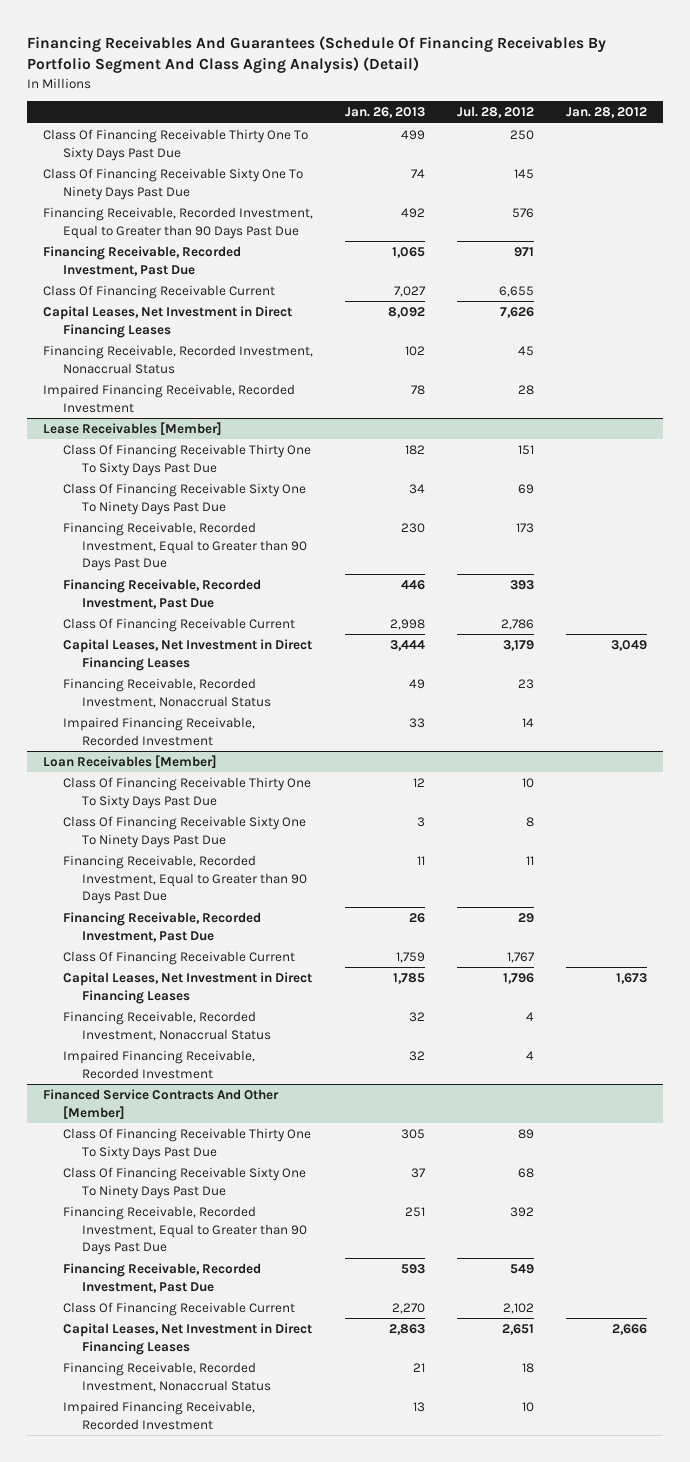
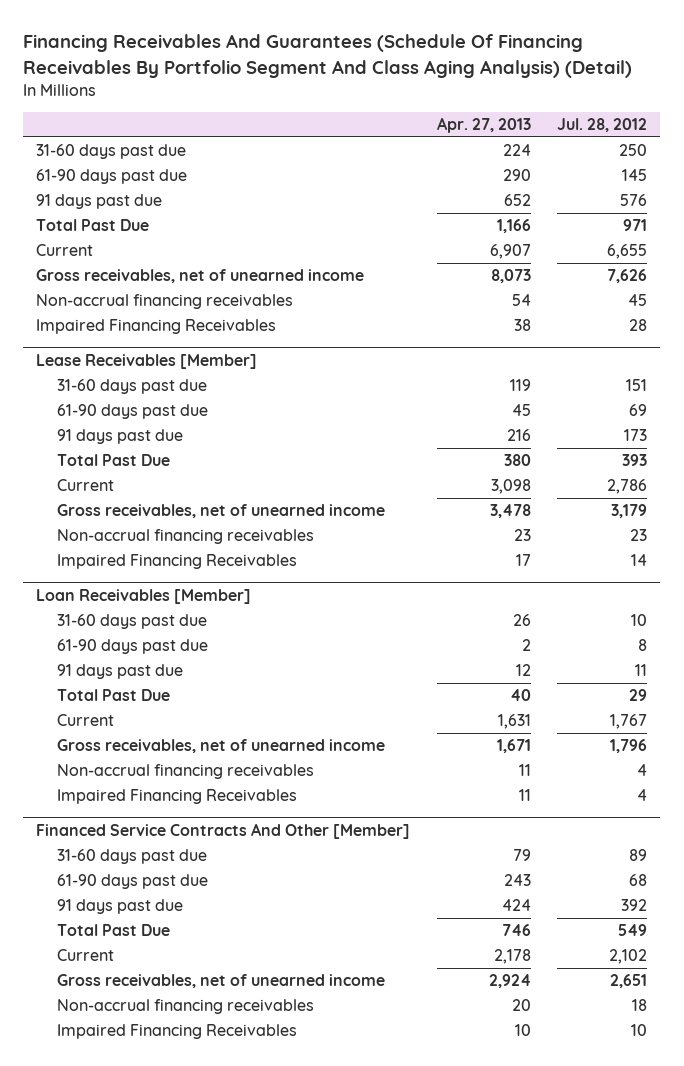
[345,107,426,119] Jan. 26, 2013 -> none
[566,107,648,119] Jan. 28, 2012 -> none
none -> [436,116,531,133] Apr. 27, 2013
[42,128,308,161] Class Of Financing Receivable Thirty One To Sixty Days Past Due -> [36,144,187,160] 31-60 days past due
[42,167,303,200] Class Of Financing Receivable Sixty One To Ninety Days Past Due -> [36,169,188,185] 61-90 days past due
[42,206,313,239] Financing Receivable, Recorded Investment, Equal to Greater than 90 Days Past Due -> [36,194,163,210] 91 days past due
[42,245,241,276] Financing Receivable, Recorded Investment, Past Due -> [36,219,150,232] Total Past Due
[42,284,275,299] Class Of Financing Receivable Current -> [36,244,94,257] Current
[42,305,292,338] Capital Leases, Net Investment in Direct Financing Leases -> [36,269,365,284] Gross receivables, net of unearned income
[42,344,313,374] Financing Receivable, Recorded Investment, Nonaccrual Status -> [36,294,294,310] Non-accrual financing receivables
[42,383,295,413] Impaired Financing Receivable, Recorded Investment -> [36,319,277,335] Impaired Financing Receivables
[62,443,311,476] Class Of Financing Receivable Thirty One To Sixty Days Past Due -> [56,379,207,395] 31-60 days past due
[62,482,306,515] Class Of Financing Receivable Sixty One To Ninety Days Past Due -> [56,404,208,420] 61-90 days past due
[62,521,308,572] Financing Receivable, Recorded Investment, Equal to Greater than 90 Days Past Due -> [56,429,183,445] 91 days past due
[62,578,261,609] Financing Receivable, Recorded Investment, Past Due -> [56,454,170,467] Total Past Due
[62,617,295,632] Class Of Financing Receivable Current -> [56,479,114,492] Current
[62,638,312,671] Capital Leases, Net Investment in Direct Financing Leases -> [56,504,385,519] Gross receivables, net of unearned income
[62,677,272,708] Financing Receivable, Recorded Investment, Nonaccrual Status -> [56,529,314,545] Non-accrual financing receivables
[62,716,255,746] Impaired Financing Receivable, Recorded Investment -> [56,554,297,570] Impaired Financing Receivables
[62,776,311,809] Class Of Financing Receivable Thirty One To Sixty Days Past Due -> [56,614,207,630] 31-60 days past due
[62,815,306,848] Class Of Financing Receivable Sixty One To Ninety Days Past Due -> [56,639,208,655] 61-90 days past due
[62,854,308,905] Financing Receivable, Recorded Investment, Equal to Greater than 90 Days Past Due -> [56,664,183,680] 91 days past due
[62,911,261,942] Financing Receivable, Recorded Investment, Past Due -> [56,689,170,702] Total Past Due
[62,950,295,965] Class Of Financing Receivable Current -> [56,714,114,727] Current
[62,971,312,1004] Capital Leases, Net Investment in Direct Financing Leases -> [56,739,385,754] Gross receivables, net of unearned income
[62,1010,272,1041] Financing Receivable, Recorded Investment, Nonaccrual Status -> [56,764,314,780] Non-accrual financing receivables
[62,1049,255,1079] Impaired Financing Receivable, Recorded Investment -> [56,789,297,805] Impaired Financing Receivables
[62,1127,311,1160] Class Of Financing Receivable Thirty One To Sixty Days Past Due -> [56,849,207,865] 31-60 days past due
[62,1166,306,1199] Class Of Financing Receivable Sixty One To Ninety Days Past Due -> [56,874,208,890] 61-90 days past due
[62,1205,308,1256] Financing Receivable, Recorded Investment, Equal to Greater than 90 Days Past Due -> [56,899,183,915] 91 days past due
[62,1262,261,1293] Financing Receivable, Recorded Investment, Past Due -> [56,924,170,937] Total Past Due
[62,1301,295,1316] Class Of Financing Receivable Current -> [56,949,114,962] Current
[62,1322,312,1355] Capital Leases, Net Investment in Direct Financing Leases -> [56,974,385,989] Gross receivables, net of unearned income
[62,1361,272,1392] Financing Receivable, Recorded Investment, Nonaccrual Status -> [56,999,314,1015] Non-accrual financing receivables
[62,1400,255,1430] Impaired Financing Receivable, Recorded Investment -> [56,1024,297,1040] Impaired Financing Receivables

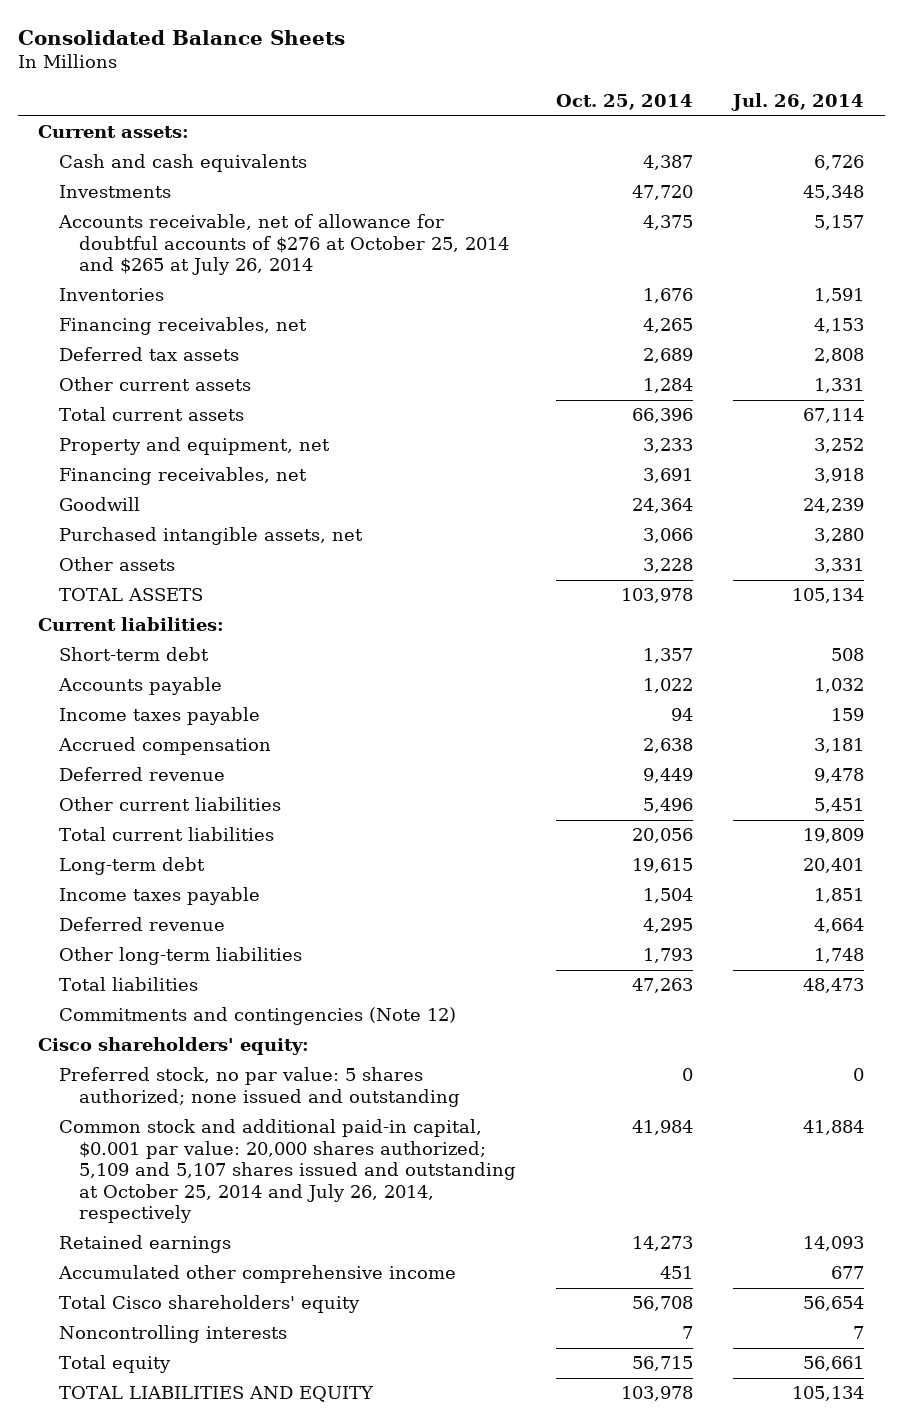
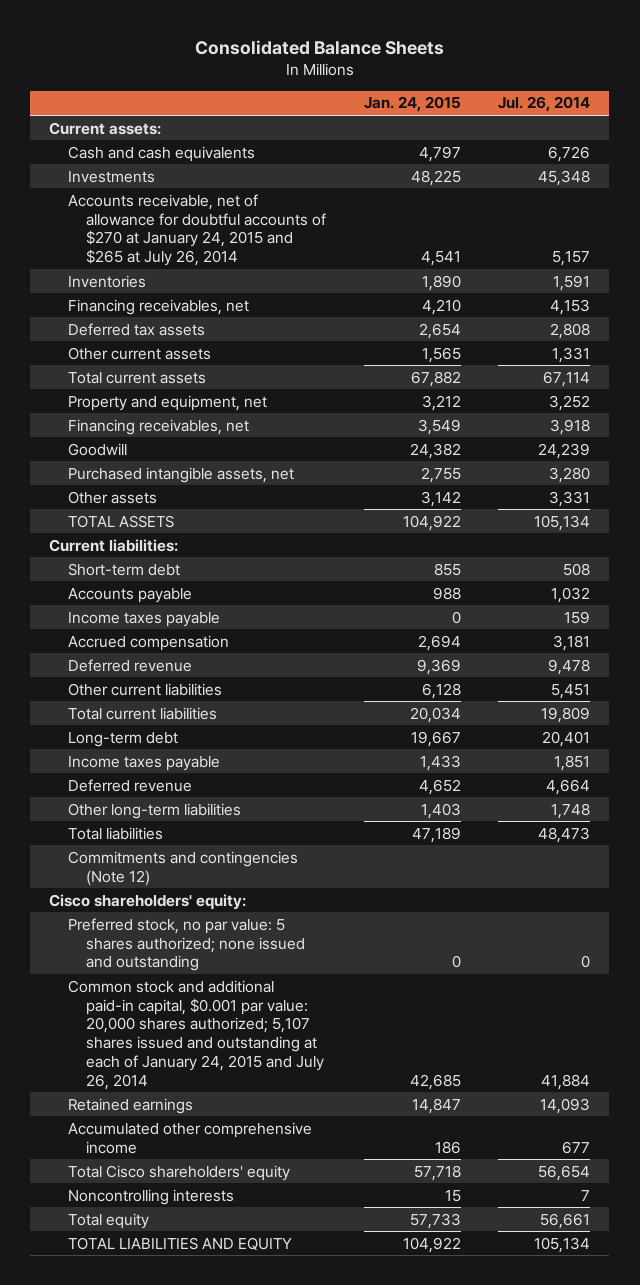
[556,94,694,111] Oct. 25, 2014 -> none
none -> [363,96,461,113] Jan. 24, 2015
[57,214,510,276] Accounts receivable, net of allowance for doubtful accounts of $276 at October 25, 2014 and $265 at July 26, 2014 -> [67,193,327,267] Accounts receivable, net of allowance for doubtful accounts of $270 at January 24, 2015 and $265 at July 26, 2014
[58,1119,517,1224] Common stock and additional paid-in capital, $0.001 par value: 20,000 shares authorized; 5,109 and 5,107 shares issued and outstanding at October 25, 2014 and July 26, 2014, respectively -> [67,979,325,1090] Common stock and additional paid-in capital, $0.001 par value: 20,000 shares authorized; 5,107 shares issued and outstanding at each of January 24, 2015 and July 26, 2014

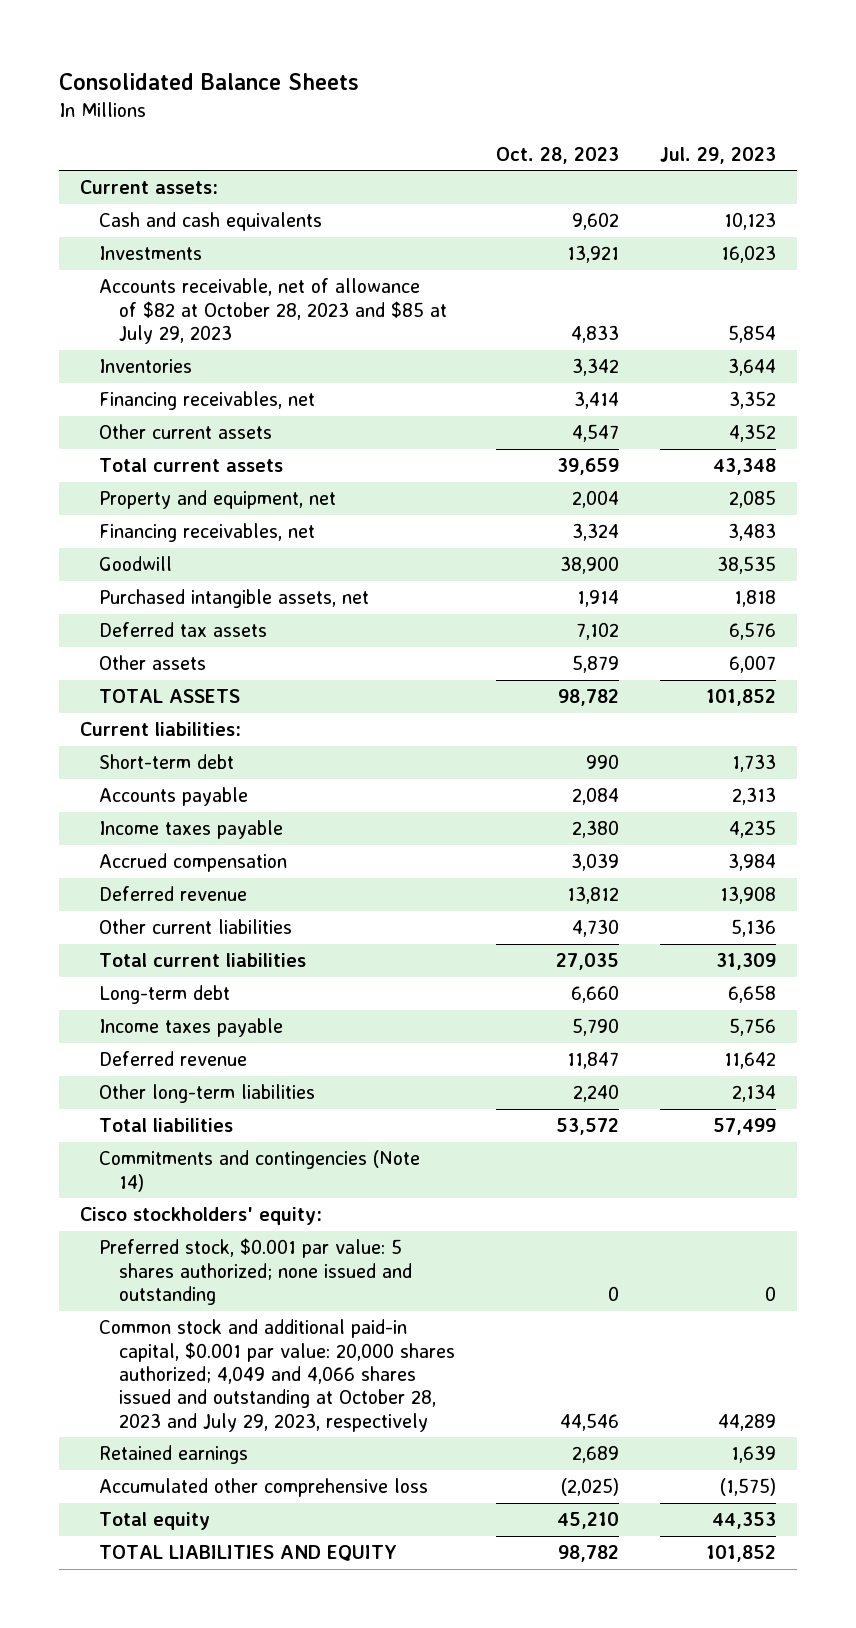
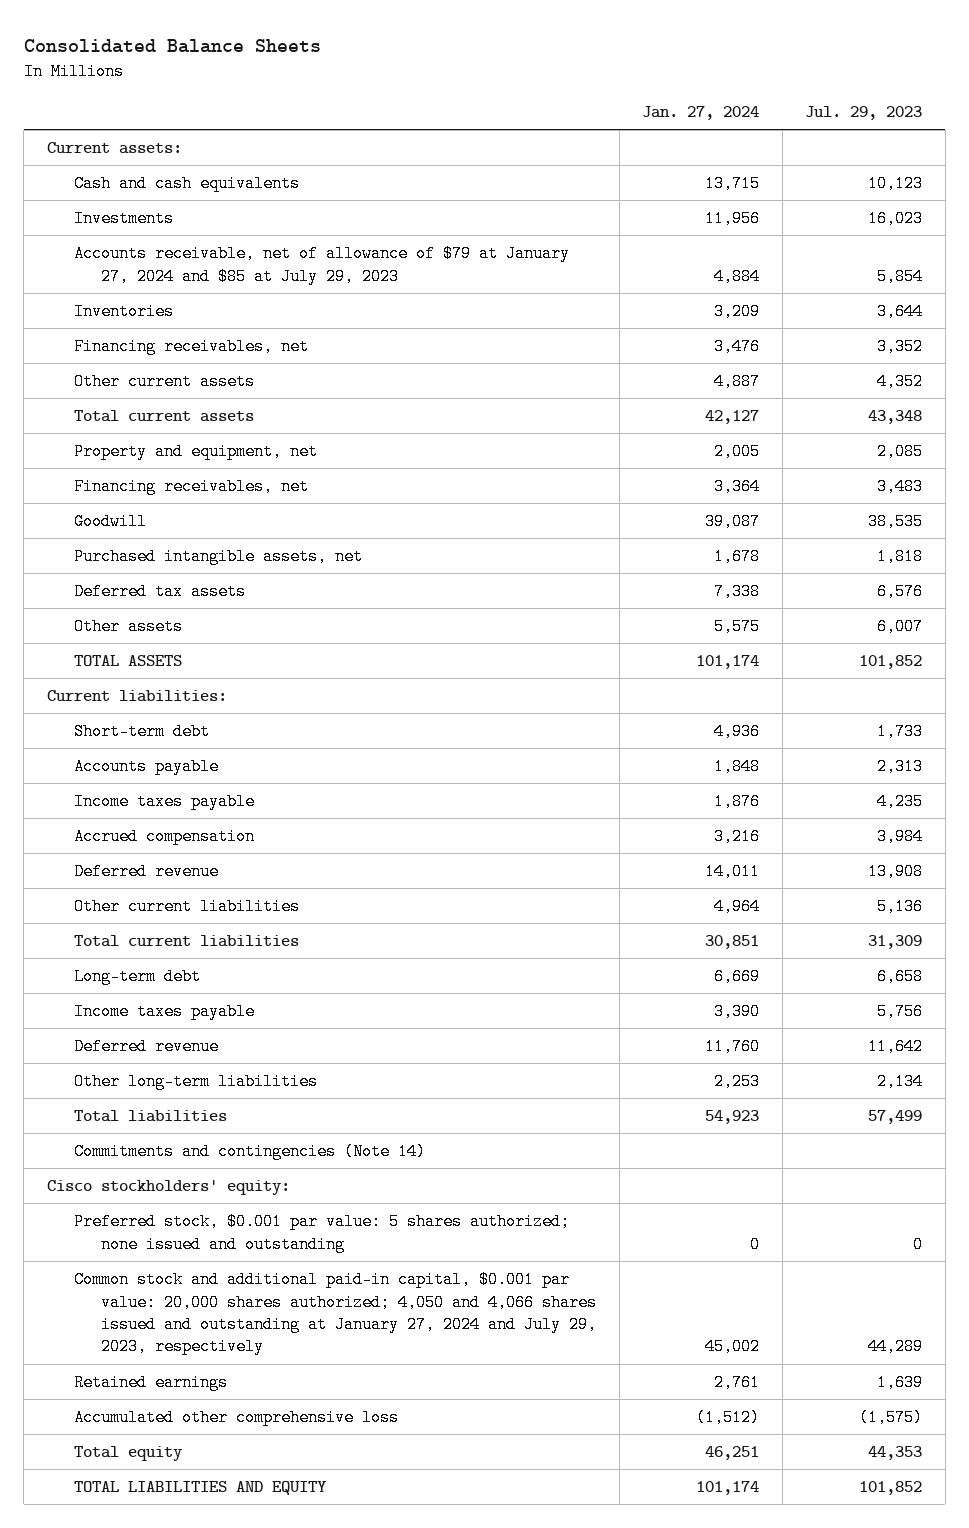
[496,146,620,164] Oct. 28, 2023 -> none
none -> [642,105,760,120] Jan. 27, 2024
[99,278,448,345] Accounts receivable, net of allowance of $82 at October 28, 2023 and $85 at July 29, 2023 -> [73,245,570,285] Accounts receivable, net of allowance of $79 at January 27, 2024 and $85 at July 29, 2023
[99,1319,456,1432] Common stock and additional paid-in capital, $0.001 par value: 20,000 shares authorized; 4,049 and 4,066 shares issued and outstanding at October 28, 2023 and July 29, 2023, respectively -> [73,1271,598,1356] Common stock and additional paid-in capital, $0.001 par value: 20,000 shares authorized; 4,050 and 4,066 shares issued and outstanding at January 27, 2024 and July 29, 2023, respectively

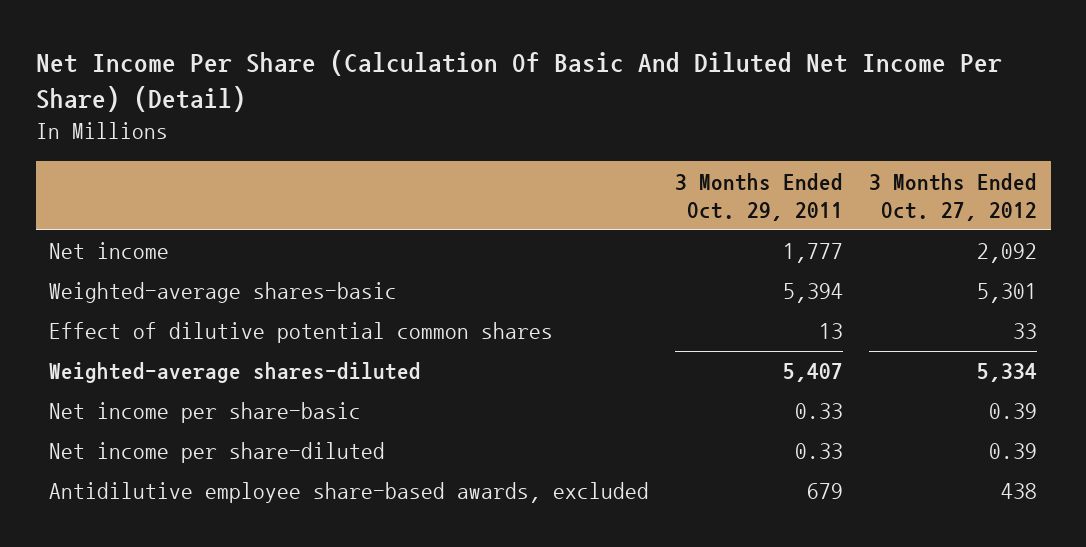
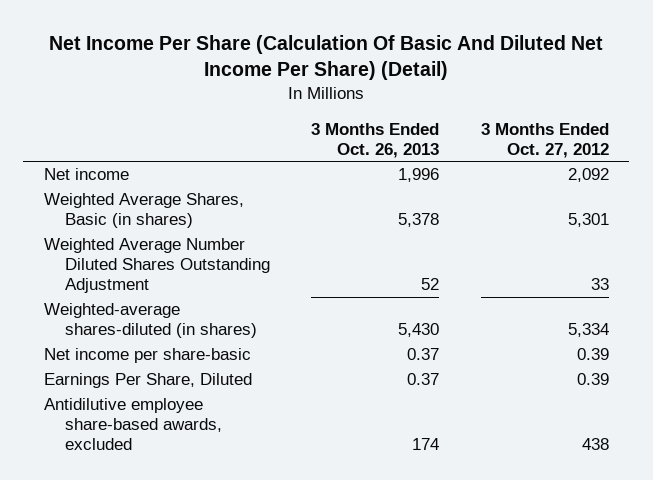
[675,172,844,221] 3 Months Ended Oct. 29, 2011 -> none
none -> [311,122,440,158] 3 Months Ended Oct. 26, 2013
[48,282,397,304] Weighted-average shares-basic -> [44,193,245,229] Weighted Average Shares, Basic (in shares)
[48,322,553,344] Effect of dilutive potential common shares -> [44,238,271,294] Weighted Average Number Diluted Shares Outstanding Adjustment
[48,362,421,384] Weighted-average shares-diluted -> [44,303,258,339] Weighted-average shares-diluted (in shares)
[48,442,385,464] Net income per share-diluted -> [44,373,253,389] Earnings Per Share, Diluted

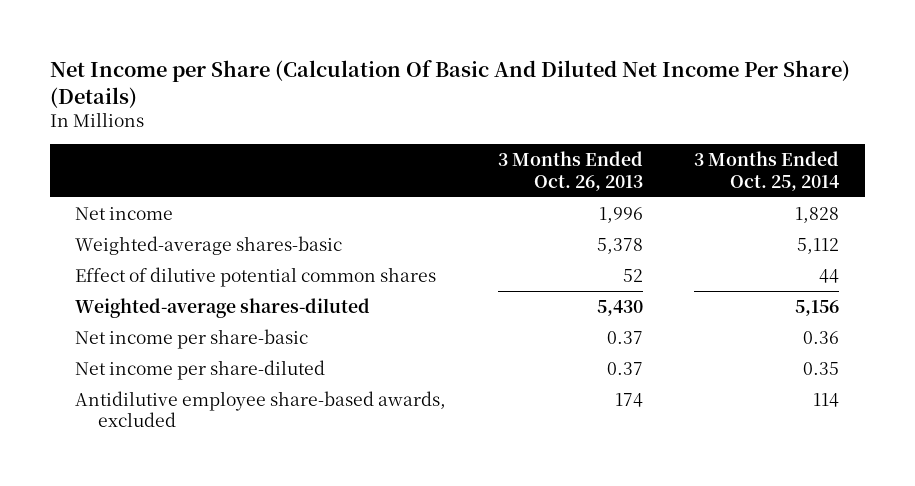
[49,34,604,81] Net Income Per Share (Calculation Of Basic And Diluted Net Income Per Share) (Detail) -> [49,59,850,108] Net Income per Share (Calculation Of Basic And Diluted Net Income Per Share) (Details)
[480,122,609,158] 3 Months Ended Oct. 27, 2012 -> none
none -> [694,151,840,191] 3 Months Ended Oct. 25, 2014
[44,193,245,229] Weighted Average Shares, Basic (in shares) -> [75,235,343,255] Weighted-average shares-basic
[44,238,271,294] Weighted Average Number Diluted Shares Outstanding Adjustment -> [75,266,437,287] Effect of dilutive potential common shares
[44,303,258,339] Weighted-average shares-diluted (in shares) -> [75,297,371,318] Weighted-average shares-diluted
[44,373,253,389] Earnings Per Share, Diluted -> [75,359,326,380] Net income per share-diluted

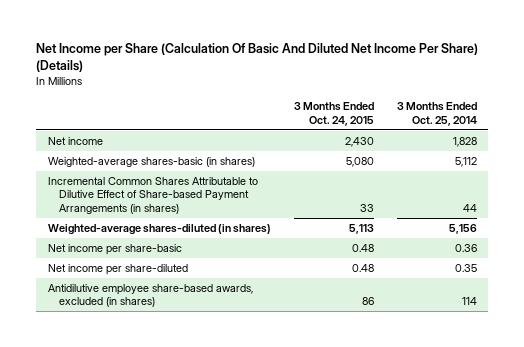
[497,151,643,191] 3 Months Ended Oct. 26, 2013 -> none
none -> [293,102,374,126] 3 Months Ended Oct. 24, 2015
[75,266,437,287] Effect of dilutive potential common shares -> none
[75,235,343,255] Weighted-average shares-basic -> [47,156,255,167] Weighted-average shares-basic (in shares)
none -> [47,176,258,214] Incremental Common Shares Attributable to Dilutive Effect of Share-based Payment Arrangements (in shares)
[75,297,371,318] Weighted-average shares-diluted -> [47,223,271,235] Weighted-average shares-diluted (in shares)
[75,390,447,428] Antidilutive employee share-based awards, excluded -> [47,283,253,308] Antidilutive employee share-based awards, excluded (in shares)

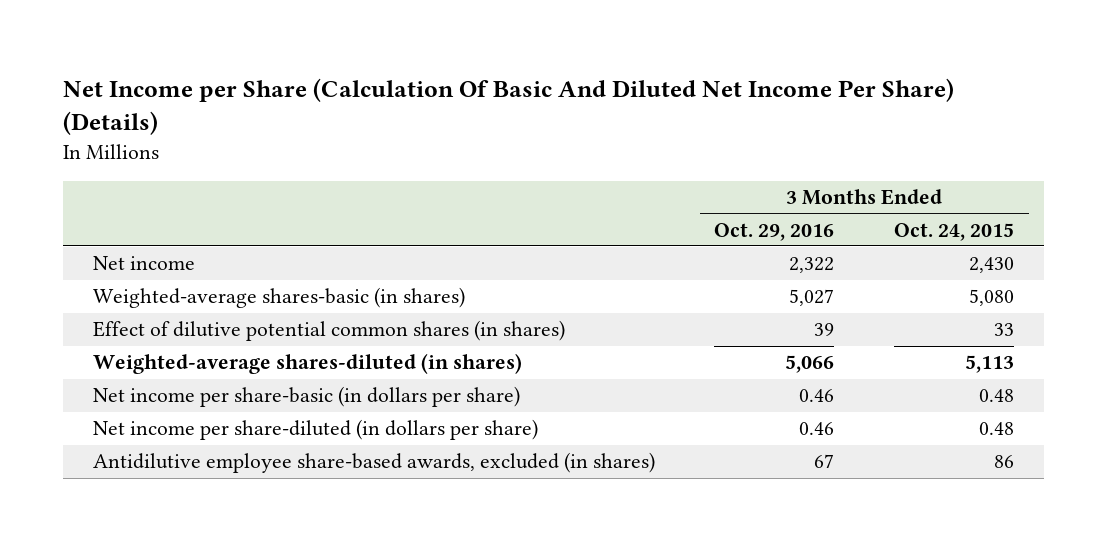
[396,102,477,126] 3 Months Ended Oct. 25, 2014 -> none
none -> [714,222,835,241] Oct. 29, 2016
[47,176,258,214] Incremental Common Shares Attributable to Dilutive Effect of Share-based Payment Arrangements (in shares) -> [92,320,565,342] Effect of dilutive potential common shares (in shares)
[47,243,182,255] Net income per share-basic -> [92,386,520,408] Net income per share-basic (in dollars per share)
[47,263,188,275] Net income per share-diluted -> [92,419,538,441] Net income per share-diluted (in dollars per share)

